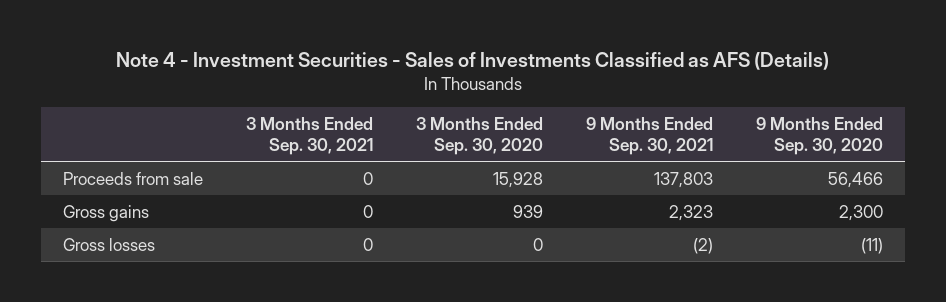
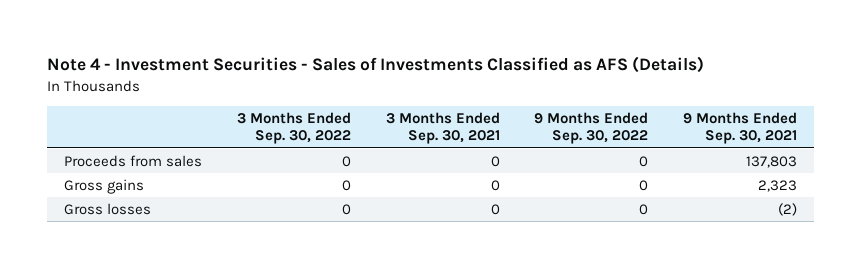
[415,116,543,156] 3 Months Ended Sep. 30, 2020 -> none
[756,116,884,156] 9 Months Ended Sep. 30, 2020 -> none
none -> [236,111,351,145] 3 Months Ended Sep. 30, 2022
none -> [534,111,649,145] 9 Months Ended Sep. 30, 2022
[62,171,203,185] Proceeds from sale -> [64,154,203,167] Proceeds from sales

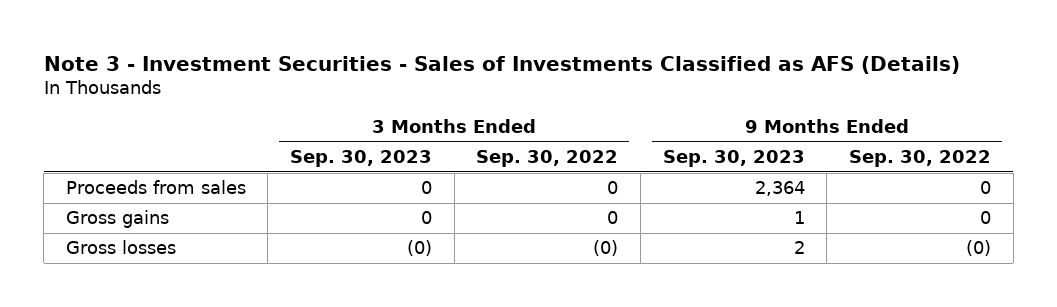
[46,56,704,74] Note 4 - Investment Securities - Sales of Investments Classified as AFS (Details) -> [43,55,960,74] Note 3 - Investment Securities - Sales of Investments Classified as AFS (Details)
[385,111,500,145] 3 Months Ended Sep. 30, 2021 -> none
[683,111,798,145] 9 Months Ended Sep. 30, 2021 -> none
none -> [290,150,433,168] Sep. 30, 2023
none -> [662,150,805,168] Sep. 30, 2023
[341,203,351,215] 0 -> [593,240,619,257] (0)
[639,203,649,215] 0 -> [965,240,991,257] (0)

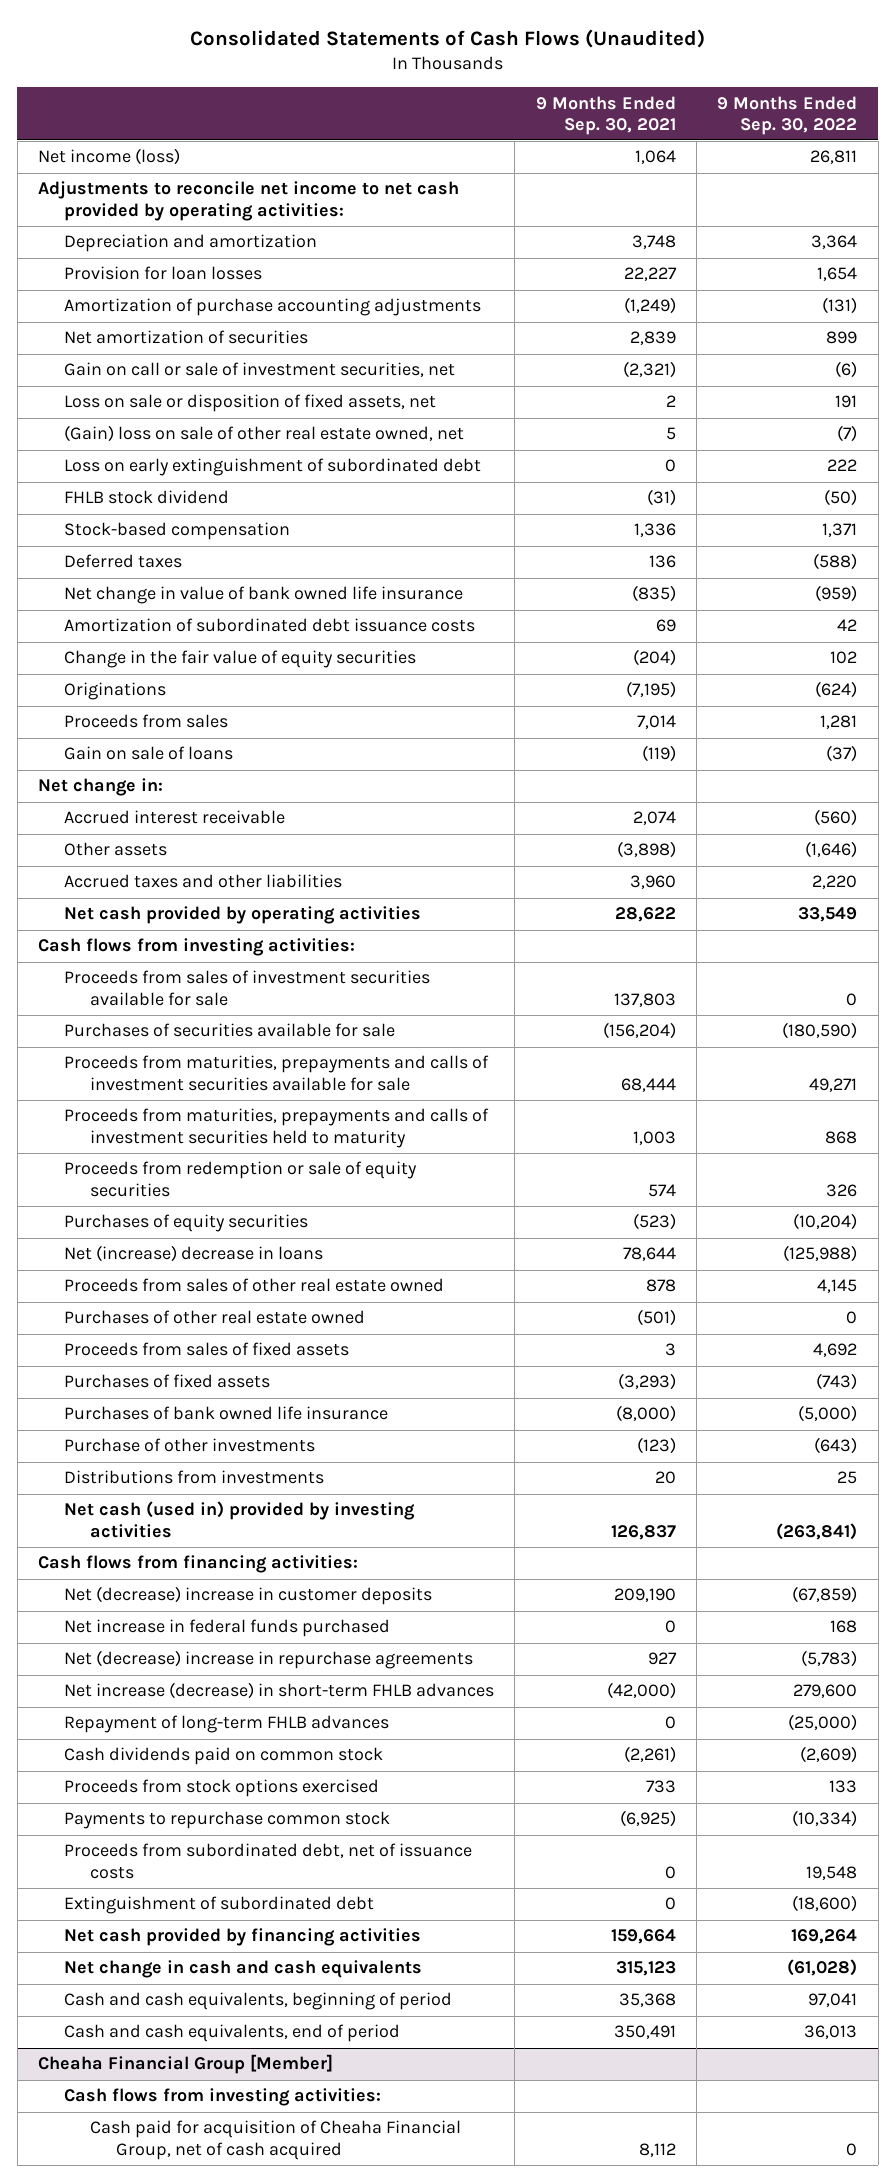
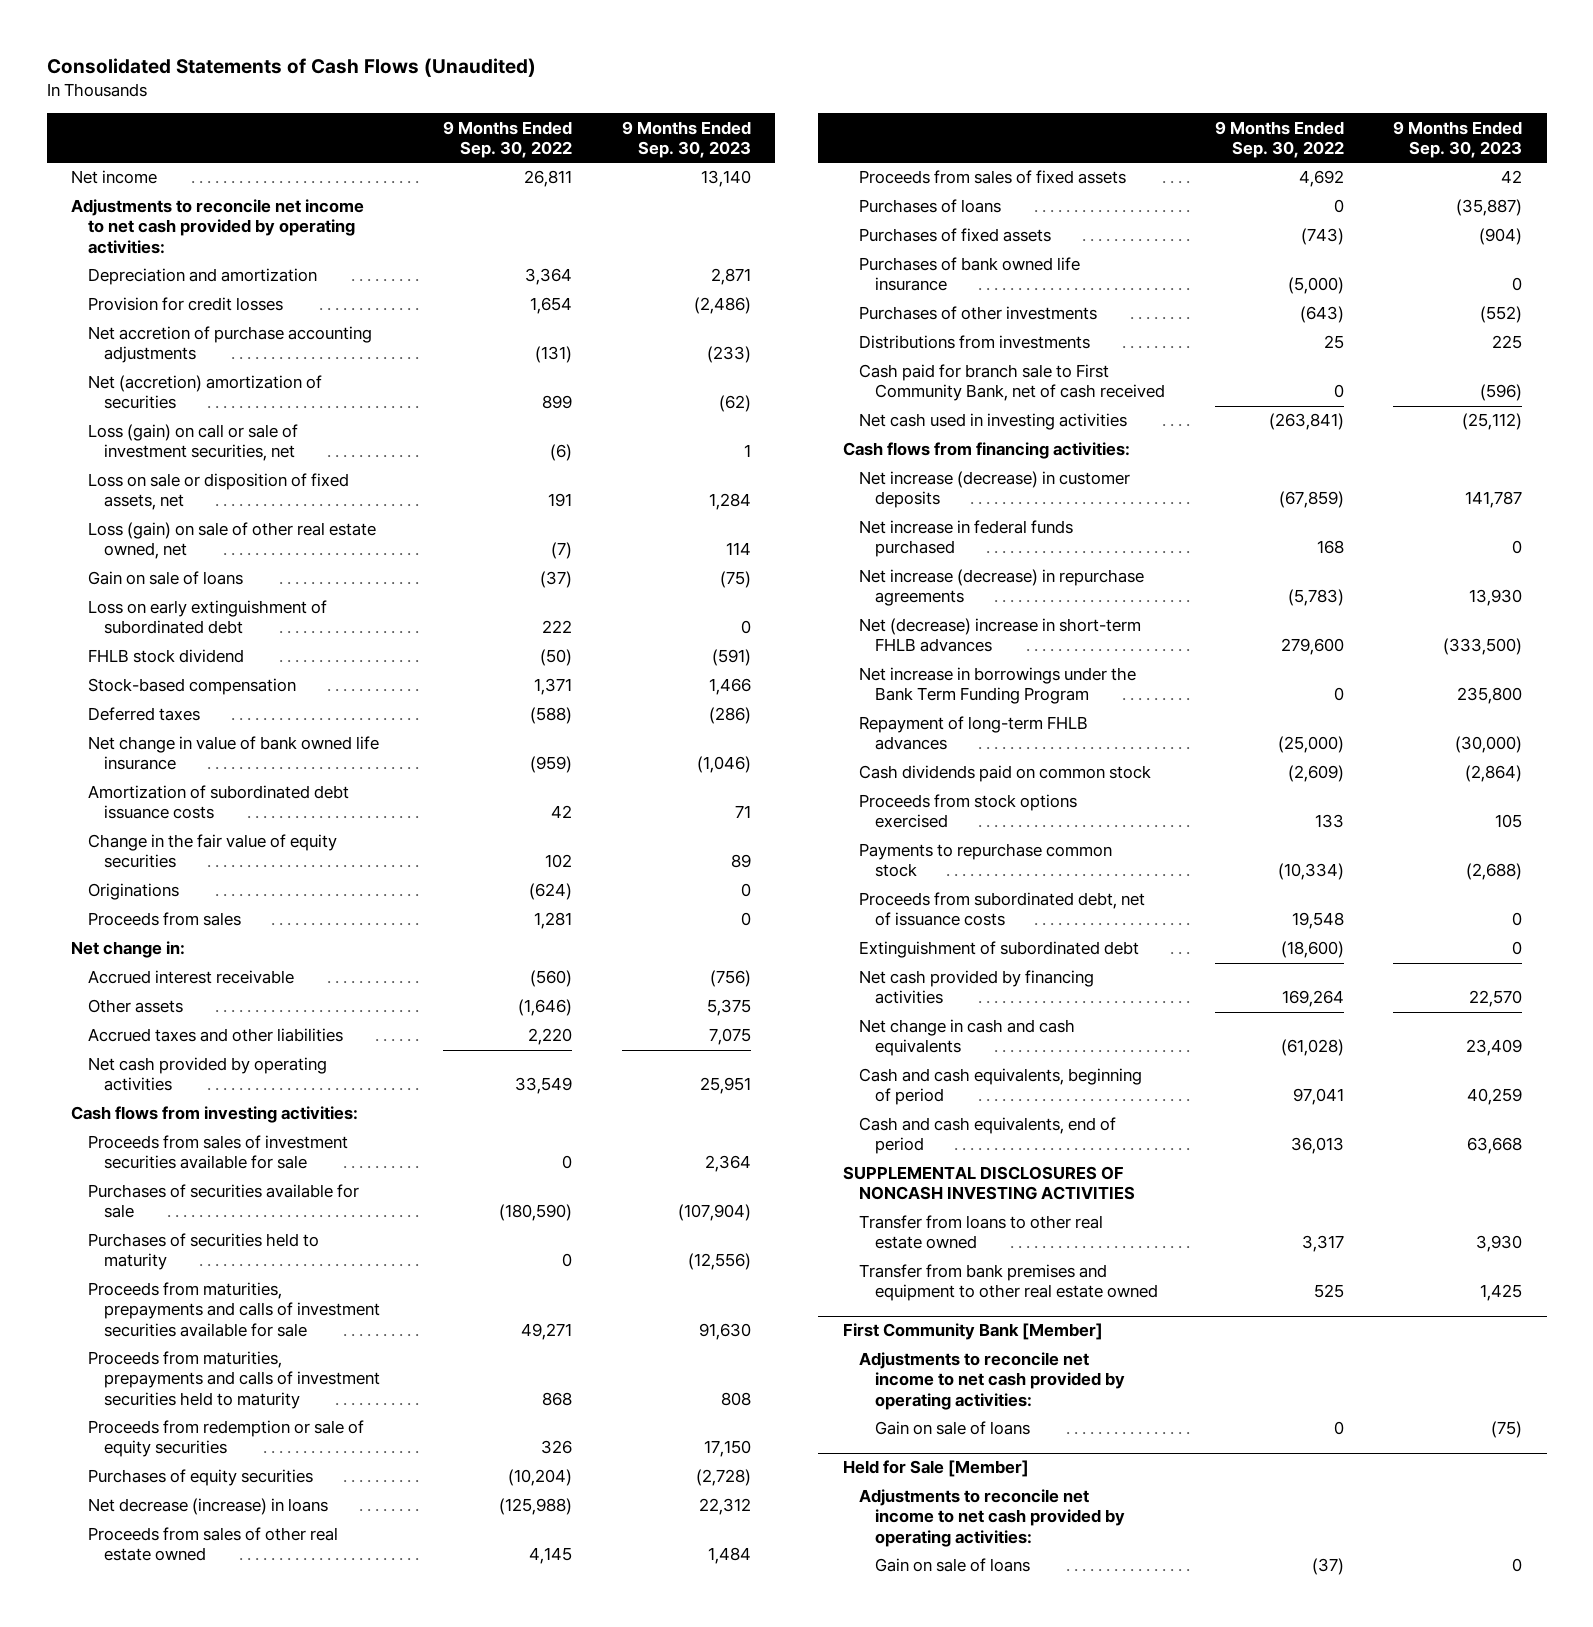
[535,95,676,135] 9 Months Ended Sep. 30, 2021 -> none
none -> [621,120,751,158] 9 Months Ended Sep. 30, 2023
[38,148,181,166] Net income (loss) -> [71,170,158,185] Net income
[64,266,263,281] Provision for loan losses -> [87,297,283,312] Provision for credit losses
[64,298,482,317] Amortization of purchase accounting adjustments -> [87,326,372,364] Net accretion of purchase accounting adjustments
[64,330,309,345] Net amortization of securities -> [87,375,322,410] Net (accretion) amortization of securities
[64,362,456,378] Gain on call or sale of investment securities, net -> [87,424,298,462] Loss (gain) on call or sale of investment securities, net
[64,425,465,443] (Gain) loss on sale of other real estate owned, net -> [87,522,376,560] Loss (gain) on sale of other real estate owned, net
[64,746,234,761] Gain on sale of loans -> [87,571,243,586] Gain on sale of loans
none -> [87,1233,319,1271] Purchases of securities held to maturity
[64,1245,324,1263] Net (increase) decrease in loans -> [87,1498,328,1516] Net decrease (increase) in loans
[64,1310,366,1325] Purchases of other real estate owned -> none
none -> [858,199,1001,214] Purchases of loans
[64,1438,316,1453] Purchase of other investments -> [858,306,1097,321] Purchases of other investments
none -> [858,364,1166,402] Cash paid for branch sale to First Community Bank, net of cash received
[64,1501,416,1538] Net cash (used in) provided by investing activities -> [858,413,1127,431] Net cash used in investing activities
[64,1586,433,1606] Net (decrease) increase in customer deposits -> [858,471,1130,509] Net increase (decrease) in customer deposits
[64,1650,474,1670] Net (decrease) increase in repurchase agreements -> [858,569,1144,607] Net increase (decrease) in repurchase agreements
[64,1682,495,1700] Net increase (decrease) in short-term FHLB advances -> [858,618,1141,653] Net (decrease) increase in short-term FHLB advances
none -> [858,667,1136,705] Net increase in borrowings under the Bank Term Funding Program
[38,2054,334,2075] Cheaha Financial Group [Member] -> none
[64,2088,382,2107] Cash flows from investing activities: -> none
[90,2120,462,2160] Cash paid for acquisition of Cheaha Financial Group, net of cash acquired -> none
none -> [842,1166,1135,1201] SUPPLEMENTAL DISCLOSURES OF NONCASH INVESTING ACTIVITIES
none -> [858,1215,1103,1250] Transfer from loans to other real estate owned
none -> [858,1264,1159,1302] Transfer from bank premises and equipment to other real estate owned
none -> [842,1323,1103,1341] First Community Bank [Member]
none -> [858,1352,1126,1410] Adjustments to reconcile net income to net cash provided by operating activities:
none -> [875,1421,1031,1436] Gain on sale of loans
none -> [842,1460,1029,1478] Held for Sale [Member]
none -> [858,1489,1126,1547] Adjustments to reconcile net income to net cash provided by operating activities:
none -> [875,1558,1031,1573] Gain on sale of loans

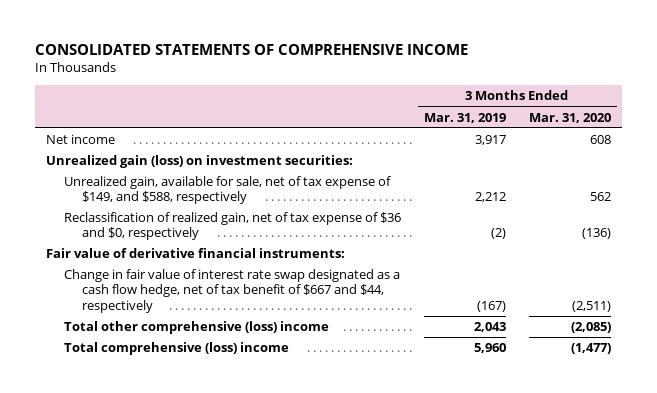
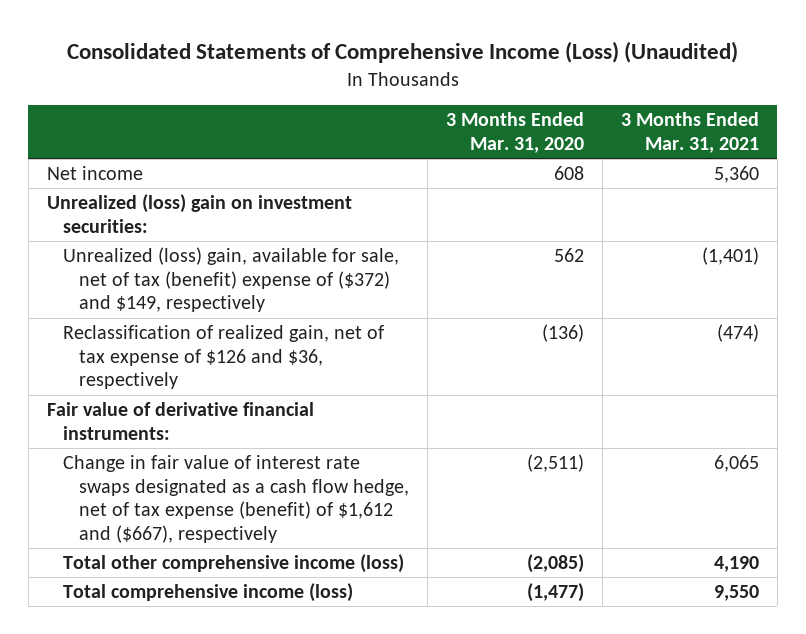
[34,43,468,55] CONSOLIDATED STATEMENTS OF COMPREHENSIVE INCOME -> [66,41,738,64] Consolidated Statements of Comprehensive Income (Loss) (Unaudited)
[423,112,506,123] Mar. 31, 2019 -> none
none -> [620,112,759,154] 3 Months Ended Mar. 31, 2021
[46,155,354,169] Unrealized gain (loss) on investment securities: -> [46,194,352,233] Unrealized (loss) gain on investment securities:
[63,176,391,205] Unrealized gain, available for sale, net of tax expense of $149, and $588, respectively -> [62,247,399,313] Unrealized (loss) gain, available for sale, net of tax (benefit) expense of ($372) and $149, respectively
[63,212,401,241] Reclassification of realized gain, net of tax expense of $36 and $0, respectively -> [62,325,384,390] Reclassification of realized gain, net of tax expense of $126 and $36, respectively
[63,269,400,313] Change in fair value of interest rate swap designated as a cash flow hedge, net of tax benefit of $667 and $44, respectively -> [62,455,409,543] Change in fair value of interest rate swaps designated as a cash flow hedge, net of tax expense (benefit) of $1,612 and ($667), respectively
[63,321,329,335] Total other comprehensive (loss) income -> [62,554,404,574] Total other comprehensive income (loss)
[63,342,289,356] Total comprehensive (loss) income -> [62,583,353,603] Total comprehensive income (loss)

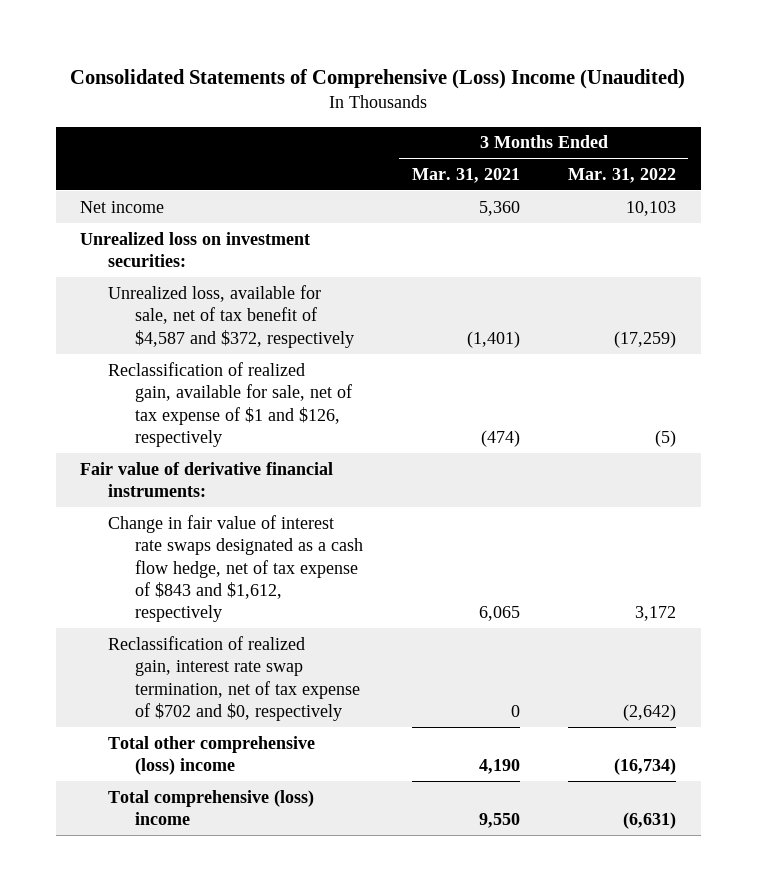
[66,41,738,64] Consolidated Statements of Comprehensive Income (Loss) (Unaudited) -> [70,69,686,90] Consolidated Statements of Comprehensive (Loss) Income (Unaudited)
[445,112,584,154] 3 Months Ended Mar. 31, 2020 -> none
none -> [568,167,677,183] Mar. 31, 2022
[46,194,352,233] Unrealized (loss) gain on investment securities: -> [80,231,311,268] Unrealized loss on investment securities:
[62,247,399,313] Unrealized (loss) gain, available for sale, net of tax (benefit) expense of ($372) and $149, respectively -> [107,284,354,348] Unrealized loss, available for sale, net of tax benefit of $4,587 and $372, respectively
[62,325,384,390] Reclassification of realized gain, net of tax expense of $126 and $36, respectively -> [107,361,352,448] Reclassification of realized gain, available for sale, net of tax expense of $1 and $126, respectively
[62,455,409,543] Change in fair value of interest rate swaps designated as a cash flow hedge, net of tax expense (benefit) of $1,612 and ($667), respectively -> [107,514,363,623] Change in fair value of interest rate swaps designated as a cash flow hedge, net of tax expense of $843 and $1,612, respectively
none -> [107,635,360,722] Reclassification of realized gain, interest rate swap termination, net of tax expense of $702 and $0, respectively
[62,554,404,574] Total other comprehensive income (loss) -> [107,735,315,776] Total other comprehensive (loss) income
[62,583,353,603] Total comprehensive income (loss) -> [107,789,314,826] Total comprehensive (loss) income

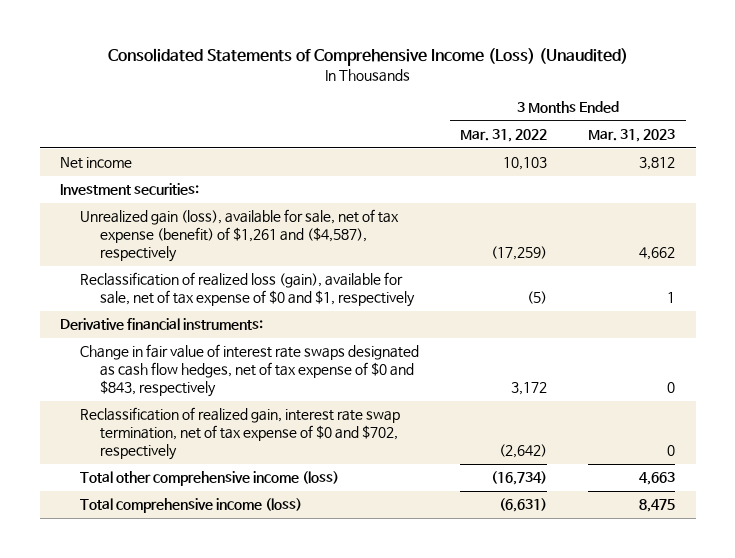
[70,69,686,90] Consolidated Statements of Comprehensive (Loss) Income (Unaudited) -> [107,48,628,67] Consolidated Statements of Comprehensive Income (Loss) (Unaudited)
[411,167,520,183] Mar. 31, 2021 -> none
none -> [588,129,676,143] Mar. 31, 2023
[80,231,311,268] Unrealized loss on investment securities: -> [60,183,200,196] Investment securities:
[107,284,354,348] Unrealized loss, available for sale, net of tax benefit of $4,587 and $372, respectively -> [80,209,400,263] Unrealized gain (loss), available for sale, net of tax expense (benefit) of $1,261 and ($4,587), respectively
[107,361,352,448] Reclassification of realized gain, available for sale, net of tax expense of $1 and $126, respectively -> [80,272,416,308] Reclassification of realized loss (gain), available for sale, net of tax expense of $0 and $1, respectively
[80,461,334,498] Fair value of derivative financial instruments: -> [60,318,264,331] Derivative financial instruments:
[107,514,363,623] Change in fair value of interest rate swaps designated as a cash flow hedge, net of tax expense of $843 and $1,612, respectively -> [80,344,420,398] Change in fair value of interest rate swaps designated as cash flow hedges, net of tax expense of $0 and $843, respectively
[107,635,360,722] Reclassification of realized gain, interest rate swap termination, net of tax expense of $702 and $0, respectively -> [80,407,401,461] Reclassification of realized gain, interest rate swap termination, net of tax expense of $0 and $702, respectively
[107,735,315,776] Total other comprehensive (loss) income -> [80,471,340,487] Total other comprehensive income (loss)
[107,789,314,826] Total comprehensive (loss) income -> [80,498,303,514] Total comprehensive income (loss)

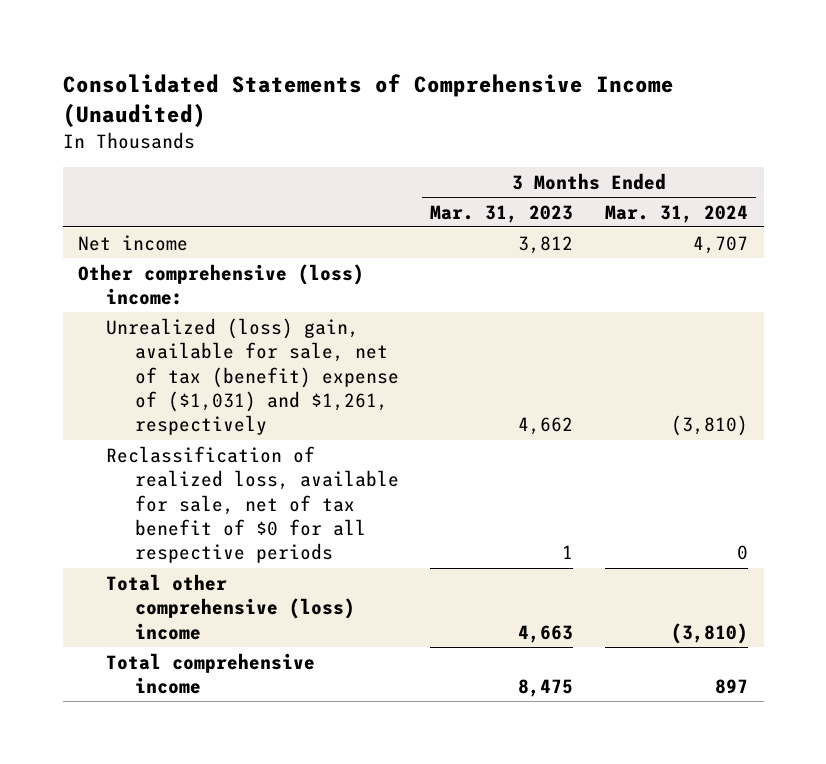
[107,48,628,67] Consolidated Statements of Comprehensive Income (Loss) (Unaudited) -> [62,74,674,128] Consolidated Statements of Comprehensive Income (Unaudited)
[460,129,548,143] Mar. 31, 2022 -> none
none -> [604,204,748,223] Mar. 31, 2024
[60,318,264,331] Derivative financial instruments: -> none
[80,344,420,398] Change in fair value of interest rate swaps designated as cash flow hedges, net of tax expense of $0 and $843, respectively -> none
[80,407,401,461] Reclassification of realized gain, interest rate swap termination, net of tax expense of $0 and $702, respectively -> none
[60,183,200,196] Investment securities: -> [78,263,365,306] Other comprehensive (loss) income:
[80,209,400,263] Unrealized gain (loss), available for sale, net of tax expense (benefit) of $1,261 and ($4,587), respectively -> [106,317,399,436] Unrealized (loss) gain, available for sale, net of tax (benefit) expense of ($1,031) and $1,261, respectively
[80,272,416,308] Reclassification of realized loss (gain), available for sale, net of tax expense of $0 and $1, respectively -> [106,445,399,564] Reclassification of realized loss, available for sale, net of tax benefit of $0 for all respective periods
[80,471,340,487] Total other comprehensive income (loss) -> [106,573,355,640] Total other comprehensive (loss) income
[80,498,303,514] Total comprehensive income (loss) -> [106,652,316,695] Total comprehensive income

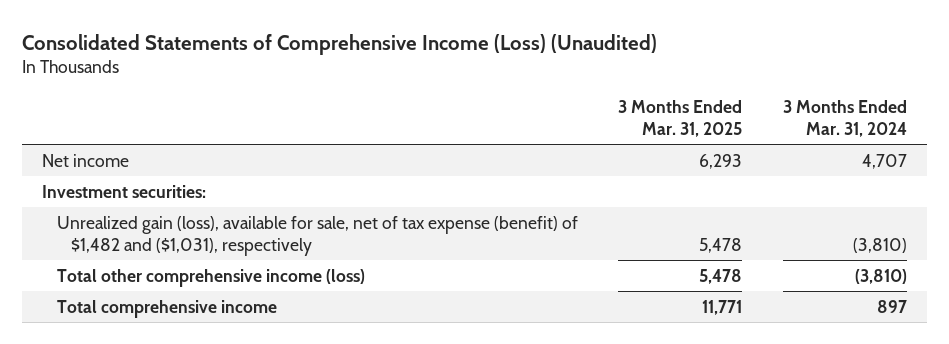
[62,74,674,128] Consolidated Statements of Comprehensive Income (Unaudited) -> [21,33,657,55] Consolidated Statements of Comprehensive Income (Loss) (Unaudited)
[430,204,574,223] Mar. 31, 2023 -> none
none -> [618,100,743,137] 3 Months Ended Mar. 31, 2025
[106,445,399,564] Reclassification of realized loss, available for sale, net of tax benefit of $0 for all respective periods -> none
[78,263,365,306] Other comprehensive (loss) income: -> [42,184,207,198] Investment securities:
[106,317,399,436] Unrealized (loss) gain, available for sale, net of tax (benefit) expense of ($1,031) and $1,261, respectively -> [56,215,578,256] Unrealized gain (loss), available for sale, net of tax expense (benefit) of $1,482 and ($1,031), respectively
[106,573,355,640] Total other comprehensive (loss) income -> [56,268,365,287] Total other comprehensive income (loss)

